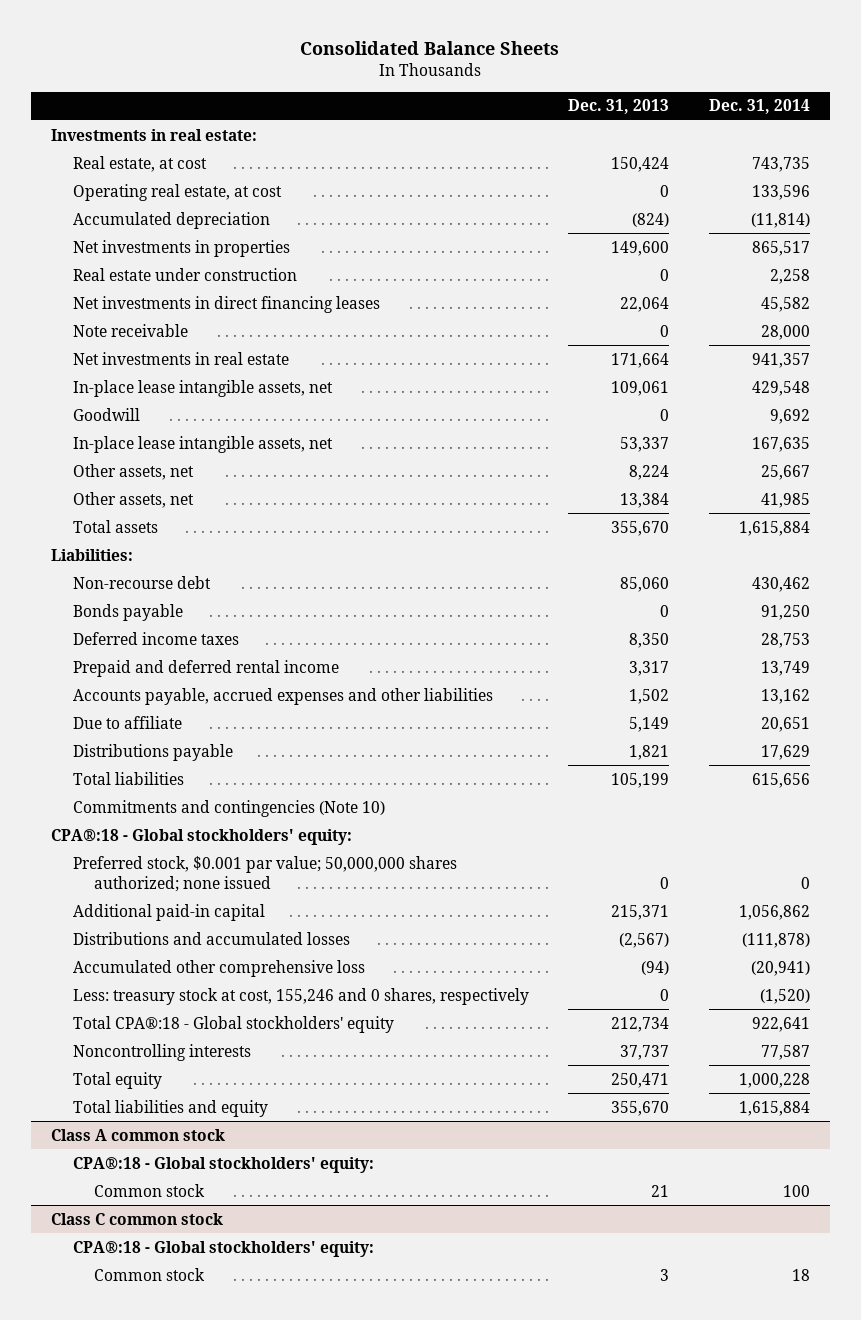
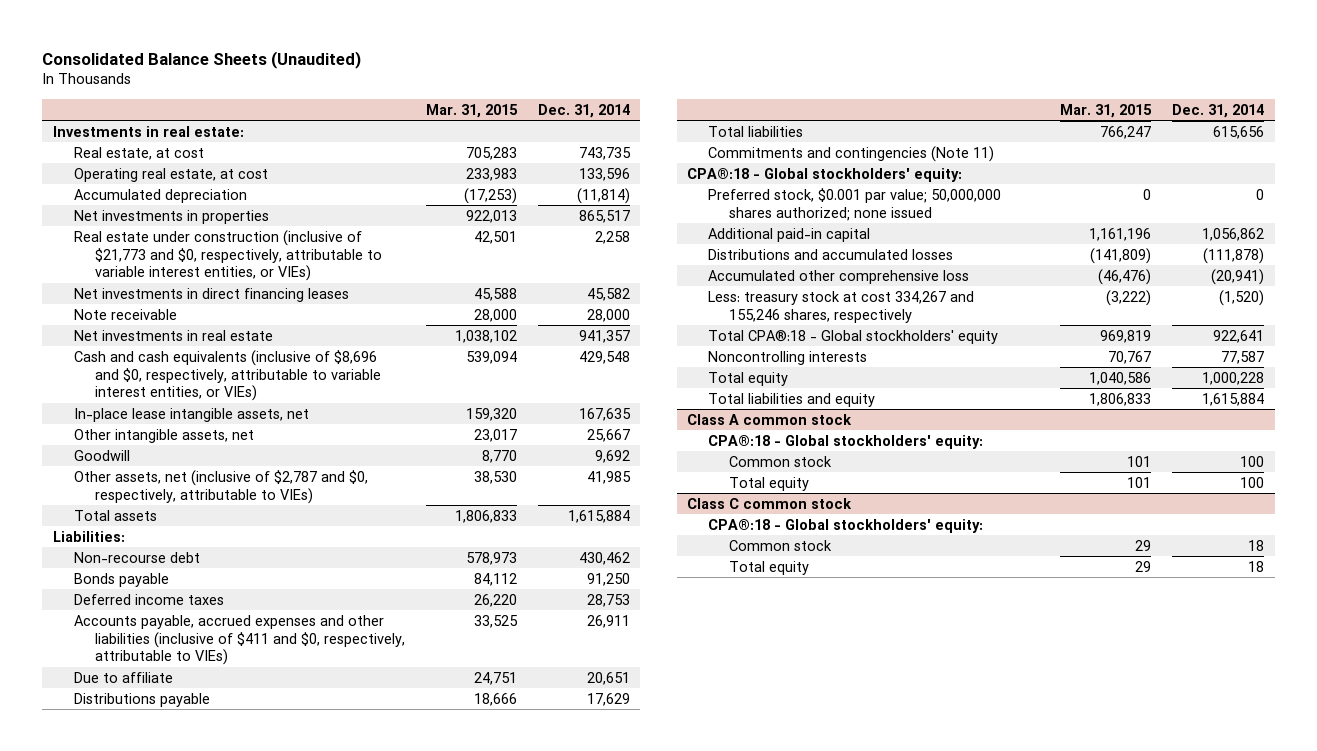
[300,41,560,56] Consolidated Balance Sheets -> [42,50,362,69] Consolidated Balance Sheets (Unaudited)
[568,99,670,115] Dec. 31, 2013 -> none
none -> [425,103,518,118] Mar. 31, 2015
[72,267,297,281] Real estate under construction -> [73,229,382,282] Real estate under construction (inclusive of $21,773 and $0, respectively, attributable to variable interest entities, or VIEs)
[72,379,333,397] In-place lease intangible assets, net -> [73,349,381,402] Cash and cash equivalents (inclusive of $8,696 and $0, respectively, attributable to variable interest entities, or VIEs)
[72,463,194,480] Other assets, net -> [73,428,254,443] Other intangible assets, net
[72,407,140,421] Goodwill -> [73,449,130,461] Goodwill
[72,491,194,508] Other assets, net -> [73,469,368,504] Other assets, net (inclusive of $2,787 and $0, respectively, attributable to VIEs)
[72,659,339,677] Prepaid and deferred rental income -> none
[72,687,493,705] Accounts payable, accrued expenses and other liabilities -> [73,614,405,666] Accounts payable, accrued expenses and other liabilities (inclusive of $411 and $0, respectively, attributable to VIEs)
[760,688,810,704] 13,162 -> [586,614,630,628] 26,911
[72,799,385,817] Commitments and contingencies (Note 10) -> [707,145,994,162] Commitments and contingencies (Note 11)
[72,987,529,1005] Less: treasury stock at cost, 155,246 and 0 shares, respectively -> [707,290,974,323] Less: treasury stock at cost 334,267 and 155,246 shares, respectively
none -> [728,476,809,491] Total equity
none -> [728,560,809,575] Total equity

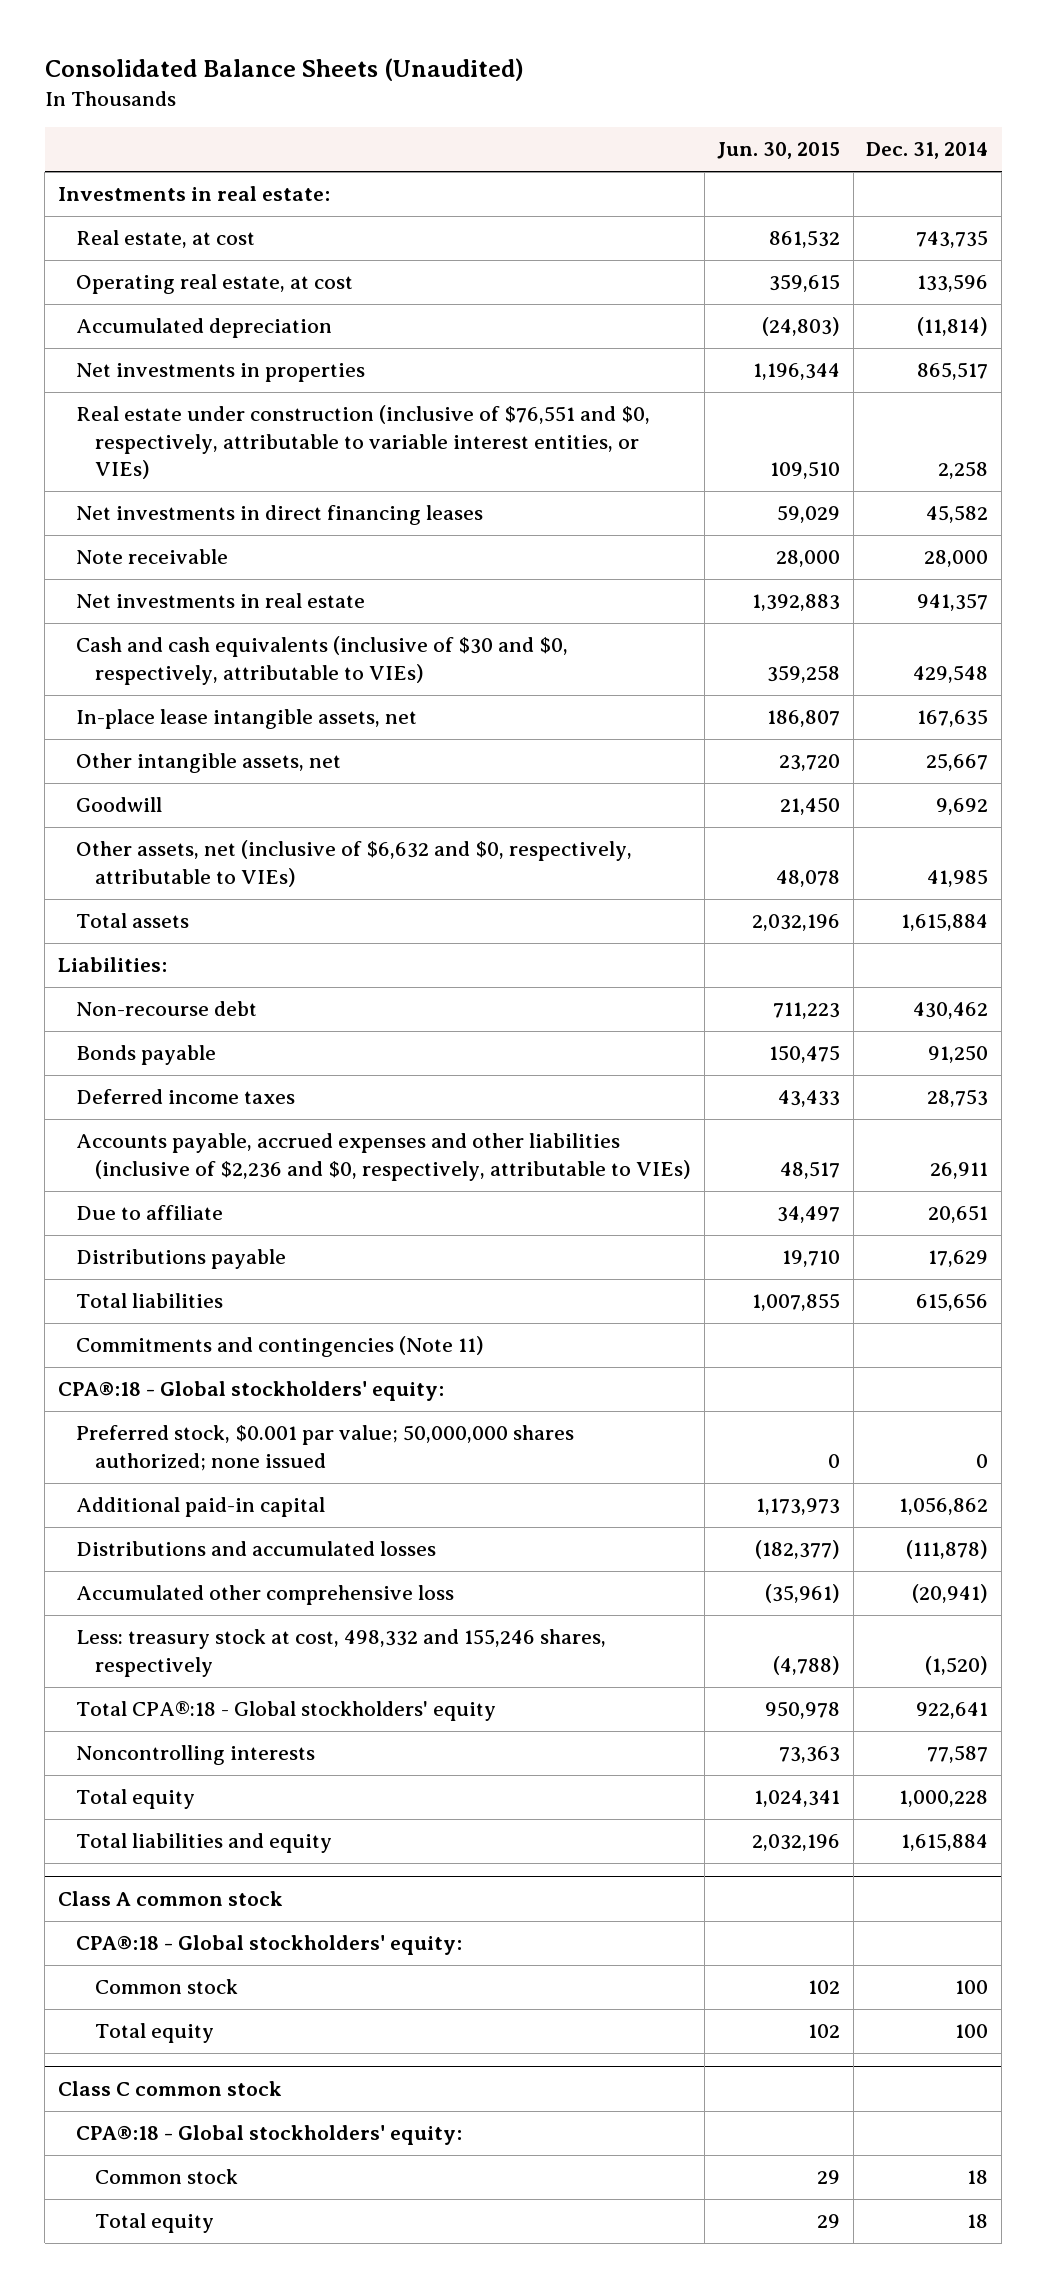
[425,103,518,118] Mar. 31, 2015 -> none
none -> [717,142,841,160] Jun. 30, 2015
[73,229,382,282] Real estate under construction (inclusive of $21,773 and $0, respectively, attributable to variable interest entities, or VIEs) -> [76,405,651,480] Real estate under construction (inclusive of $76,551 and $0, respectively, attributable to variable interest entities, or VIEs)
[73,349,381,402] Cash and cash equivalents (inclusive of $8,696 and $0, respectively, attributable to variable interest entities, or VIEs) -> [76,636,569,685] Cash and cash equivalents (inclusive of $30 and $0, respectively, attributable to VIEs)
[73,469,368,504] Other assets, net (inclusive of $2,787 and $0, respectively, attributable to VIEs) -> [76,840,633,887] Other assets, net (inclusive of $6,632 and $0, respectively, attributable to VIEs)
[73,614,405,666] Accounts payable, accrued expenses and other liabilities (inclusive of $411 and $0, respectively, attributable to VIEs) -> [76,1133,691,1181] Accounts payable, accrued expenses and other liabilities (inclusive of $2,236 and $0, respectively, attributable to VIEs)
[707,290,974,323] Less: treasury stock at cost 334,267 and 155,246 shares, respectively -> [76,1629,607,1677] Less: treasury stock at cost, 498,332 and 155,246 shares, respectively

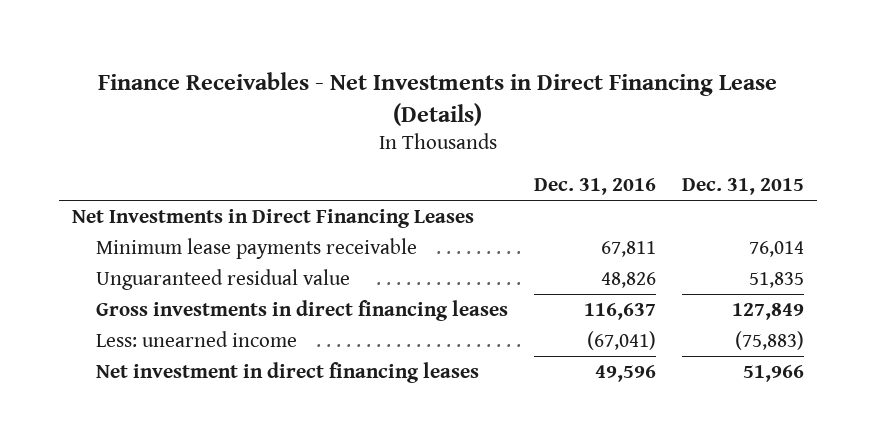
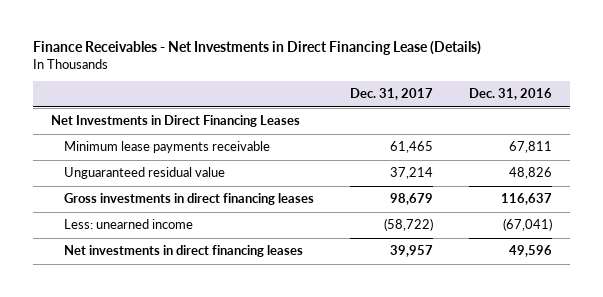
[682,178,805,196] Dec. 31, 2015 -> none
none -> [350,88,434,101] Dec. 31, 2017
[96,361,480,383] Net investment in direct financing leases -> [64,245,304,258] Net investments in direct financing leases

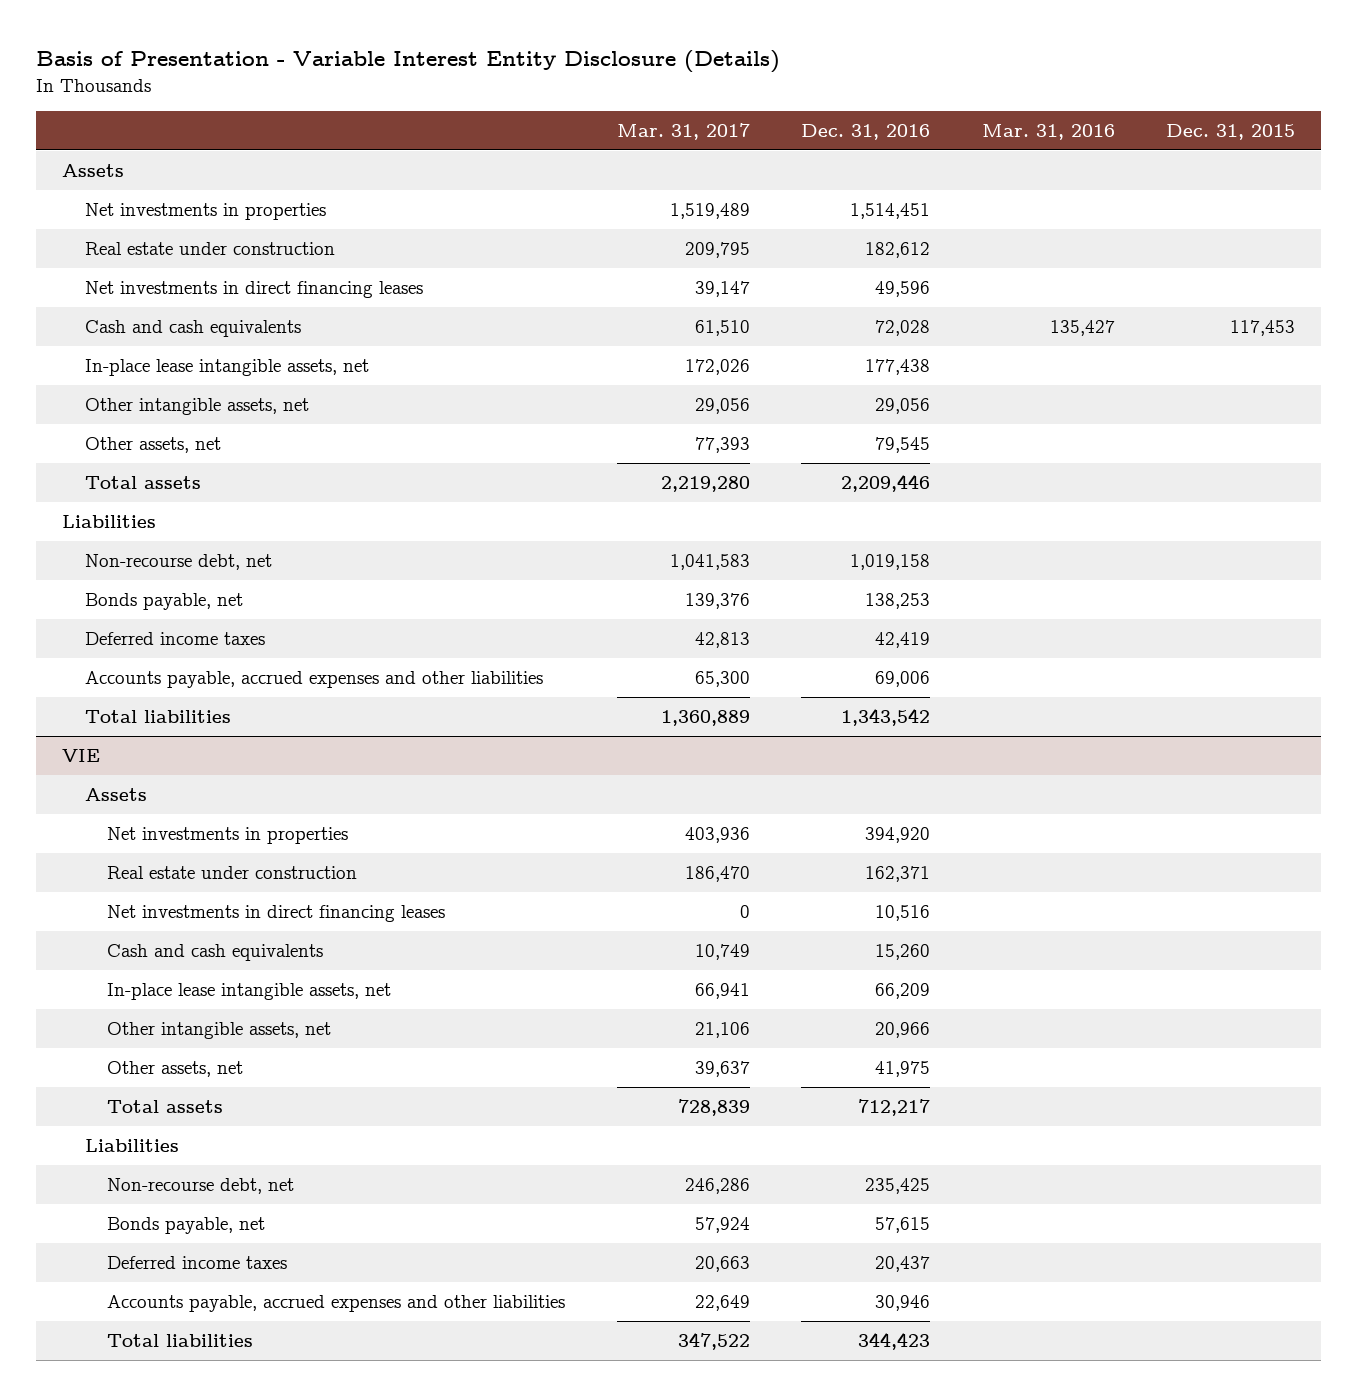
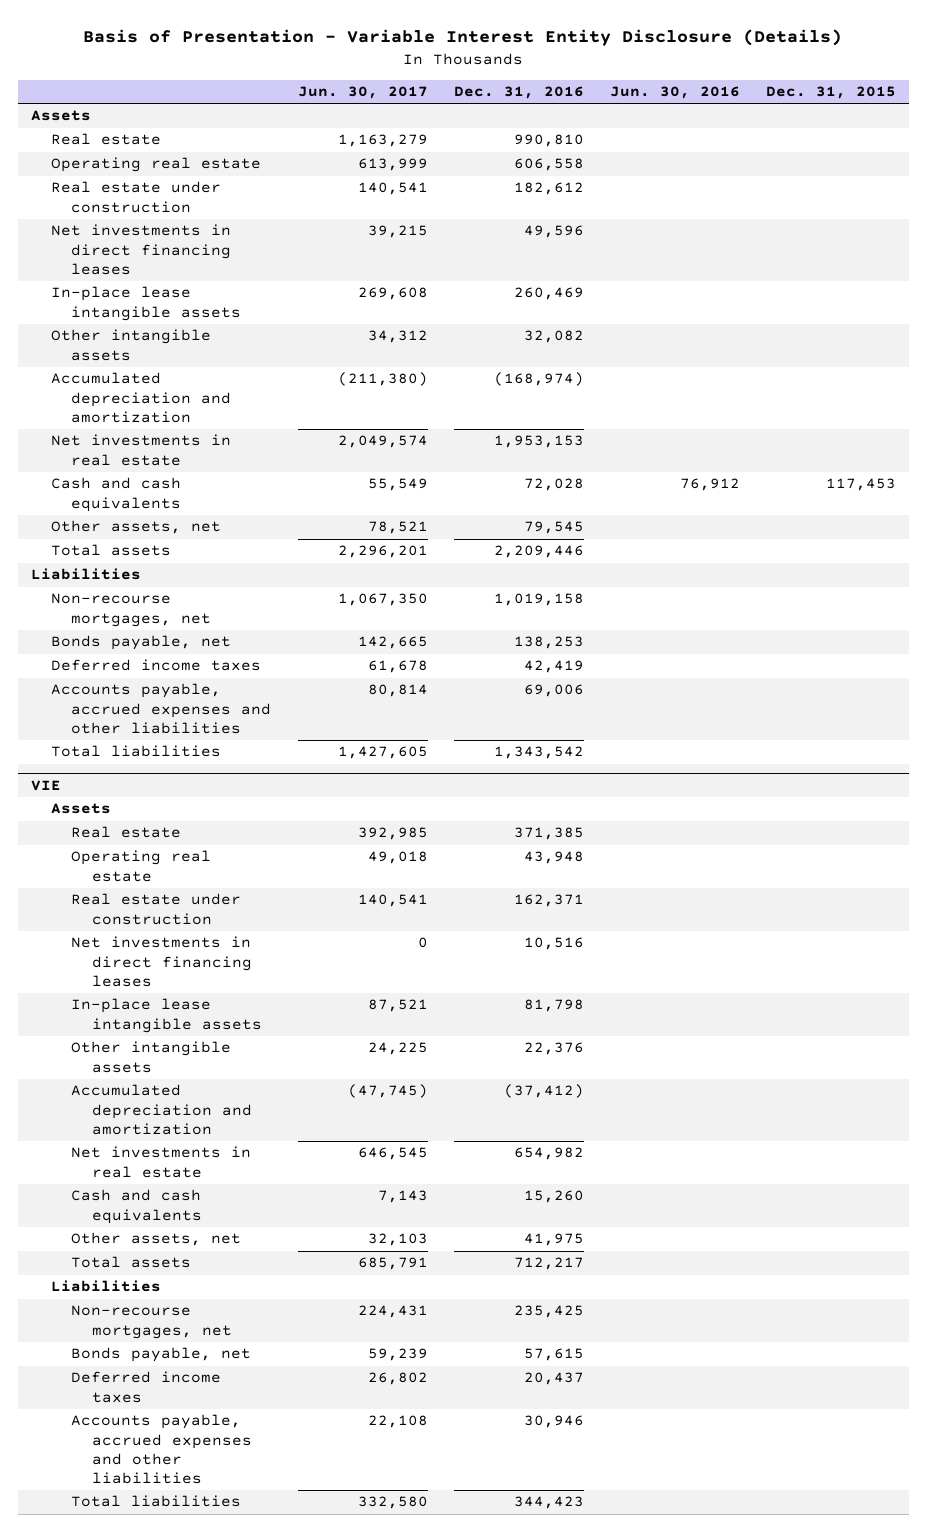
[616,123,750,141] Mar. 31, 2017 -> none
[981,124,1115,141] Mar. 31, 2016 -> none
none -> [297,86,428,100] Jun. 30, 2017
none -> [609,86,740,100] Jun. 30, 2016
[84,203,326,221] Net investments in properties -> none
none -> [51,133,162,146] Real estate
none -> [51,157,262,173] Operating real estate
none -> [51,286,242,321] In-place lease intangible assets
none -> [51,329,212,361] Other intangible assets
none -> [51,372,232,423] Accumulated depreciation and amortization
none -> [51,434,232,466] Net investments in real estate
[84,359,369,377] In-place lease intangible assets, net -> none
[84,398,309,416] Other intangible assets, net -> none
[84,554,272,571] Non-recourse debt, net -> [51,593,212,627] Non-recourse mortgages, net
[107,827,349,845] Net investments in properties -> none
none -> [71,826,182,839] Real estate
none -> [71,850,212,882] Operating real estate
none -> [71,998,262,1033] In-place lease intangible assets
none -> [71,1041,232,1073] Other intangible assets
none -> [71,1084,252,1135] Accumulated depreciation and amortization
none -> [71,1146,252,1178] Net investments in real estate
[107,983,392,1001] In-place lease intangible assets, net -> none
[107,1022,332,1040] Other intangible assets, net -> none
[107,1178,295,1195] Non-recourse debt, net -> [71,1305,232,1339] Non-recourse mortgages, net

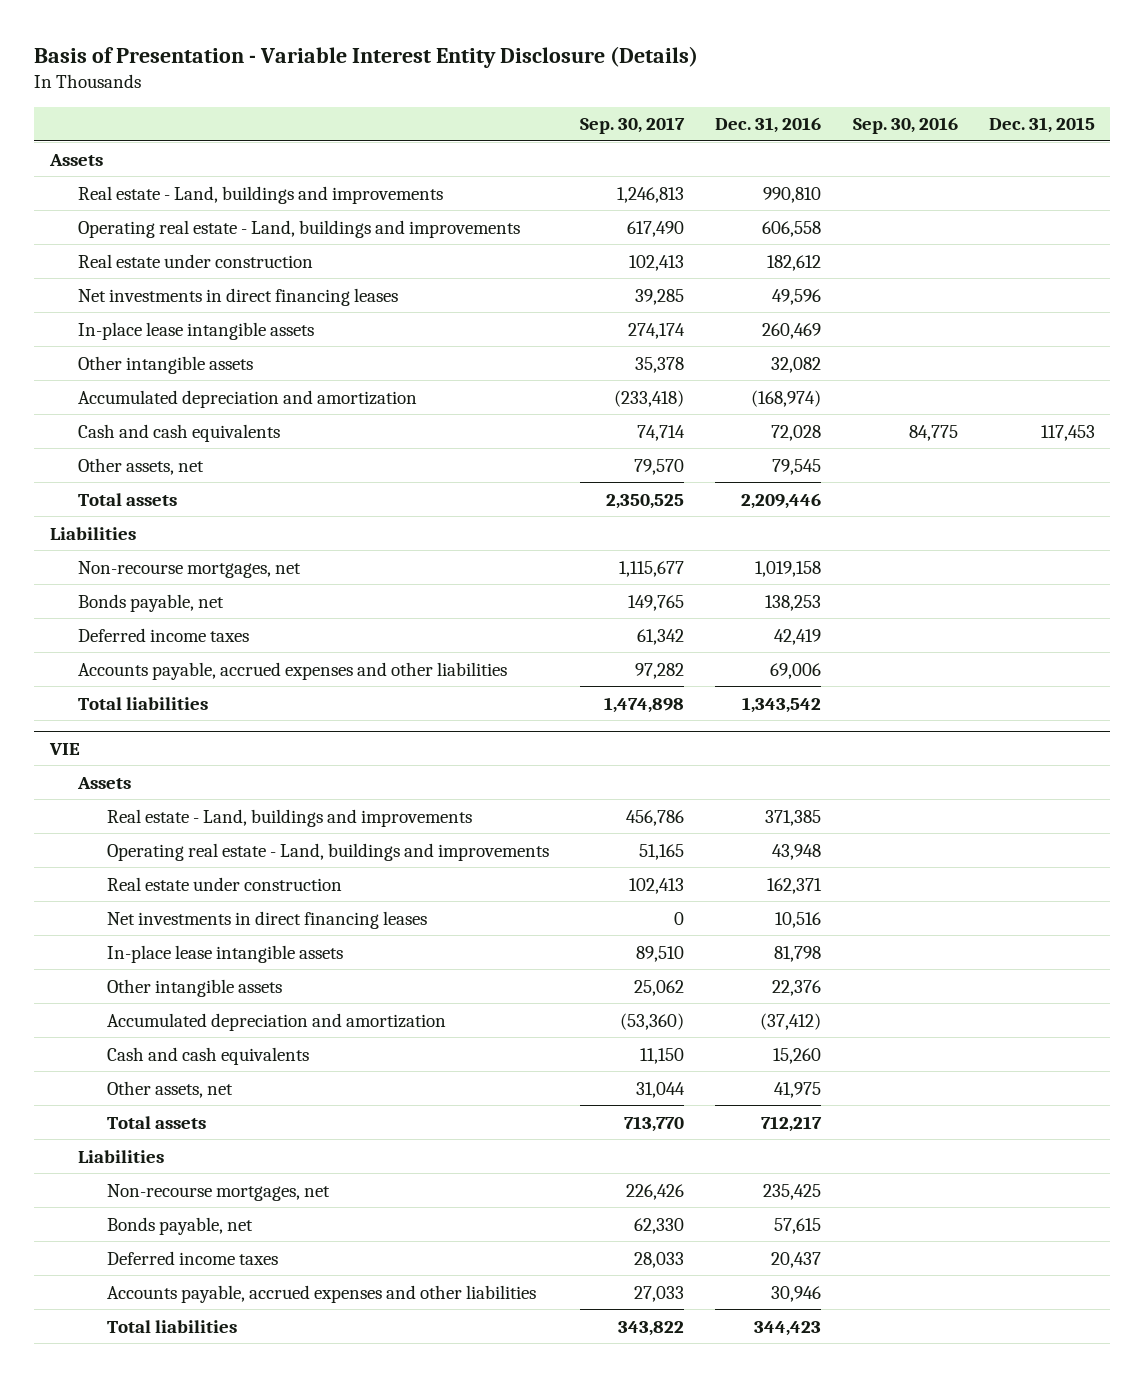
[297,86,428,100] Jun. 30, 2017 -> none
[609,86,740,100] Jun. 30, 2016 -> none
none -> [580,117,686,135] Sep. 30, 2017
none -> [852,117,958,135] Sep. 30, 2016
[51,133,162,146] Real estate -> [78,185,444,204] Real estate - Land, buildings and improvements
[51,157,262,173] Operating real estate -> [78,219,521,238] Operating real estate - Land, buildings and improvements
[51,434,232,466] Net investments in real estate -> none
[71,826,182,839] Real estate -> [107,808,473,827] Real estate - Land, buildings and improvements
[71,850,212,882] Operating real estate -> [107,842,550,861] Operating real estate - Land, buildings and improvements
[71,1146,252,1178] Net investments in real estate -> none

